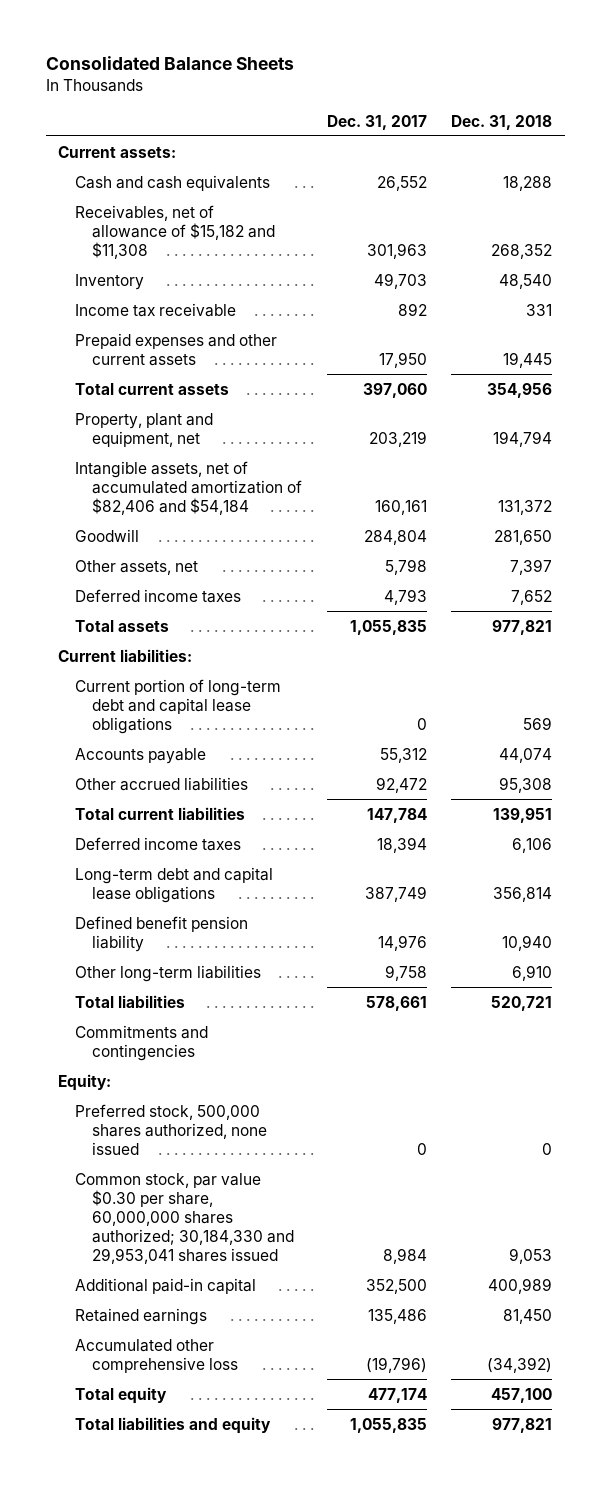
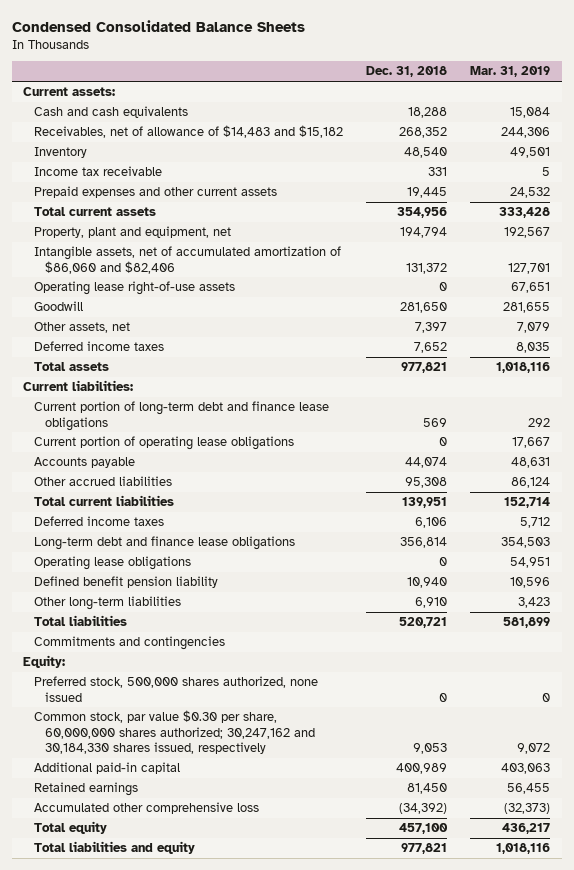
[45,55,294,70] Consolidated Balance Sheets -> [11,19,305,32] Condensed Consolidated Balance Sheets
[326,114,427,130] Dec. 31, 2017 -> none
none -> [470,66,551,78] Mar. 31, 2019
[75,204,275,259] Receivables, net of allowance of $15,182 and $11,308 -> [34,125,344,139] Receivables, net of allowance of $14,483 and $15,182
[75,460,302,515] Intangible assets, net of accumulated amortization of $82,406 and $54,184 -> [34,246,342,274] Intangible assets, net of accumulated amortization of $86,060 and $82,406
none -> [34,281,236,296] Operating lease right-of-use assets
[75,678,282,734] Current portion of long-term debt and capital lease obligations -> [34,401,330,431] Current portion of long-term debt and finance lease obligations
none -> [34,436,295,451] Current portion of operating lease obligations
[75,866,274,903] Long-term debt and capital lease obligations -> [34,536,296,551] Long-term debt and finance lease obligations
none -> [34,556,192,571] Operating lease obligations
[75,1172,294,1264] Common stock, par value $0.30 per share, 60,000,000 shares authorized; 30,184,330 and 29,953,041 shares issued -> [34,710,316,755] Common stock, par value $0.30 per share, 60,000,000 shares authorized; 30,247,162 and 30,184,330 shares issued, respectively

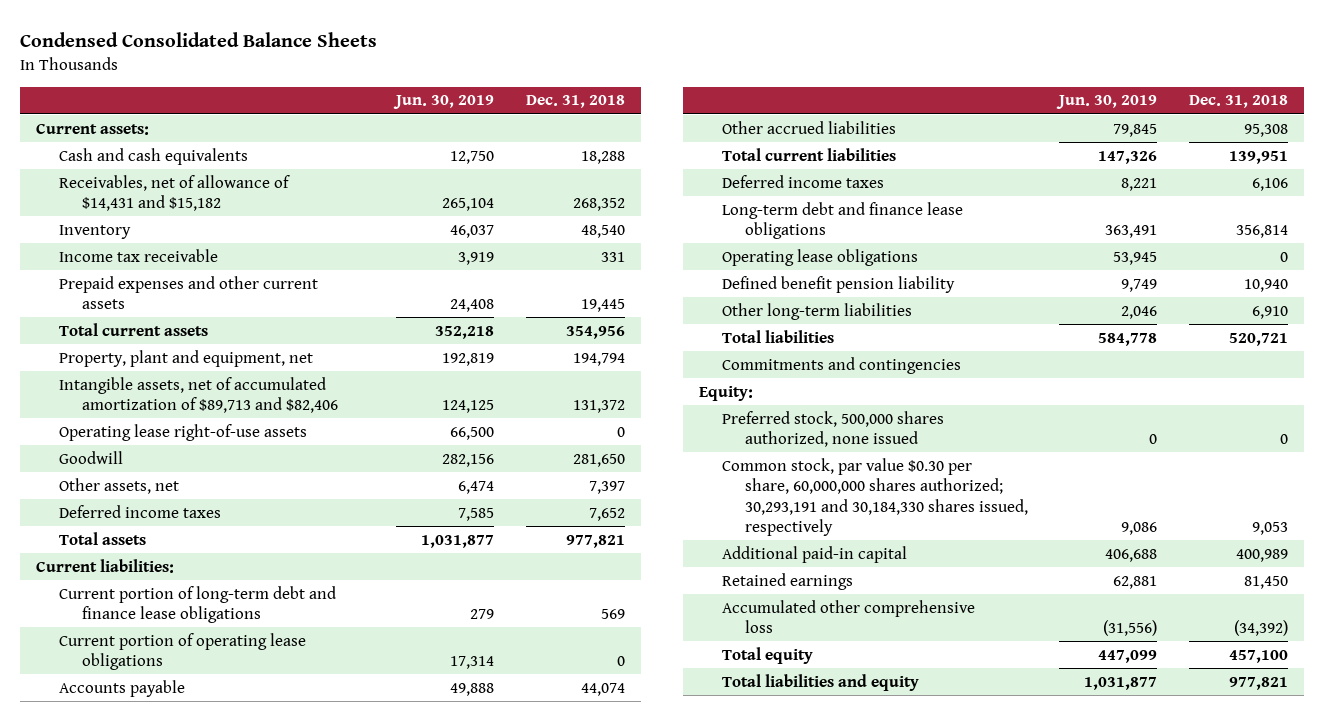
[470,66,551,78] Mar. 31, 2019 -> none
none -> [393,95,495,110] Jun. 30, 2019
[34,125,344,139] Receivables, net of allowance of $14,483 and $15,182 -> [58,174,290,212] Receivables, net of allowance of $14,431 and $15,182
[34,246,342,274] Intangible assets, net of accumulated amortization of $86,060 and $82,406 -> [58,376,338,414] Intangible assets, net of accumulated amortization of $89,713 and $82,406
[34,710,316,755] Common stock, par value $0.30 per share, 60,000,000 shares authorized; 30,247,162 and 30,184,330 shares issued, respectively -> [721,457,1028,536] Common stock, par value $0.30 per share, 60,000,000 shares authorized; 30,293,191 and 30,184,330 shares issued, respectively

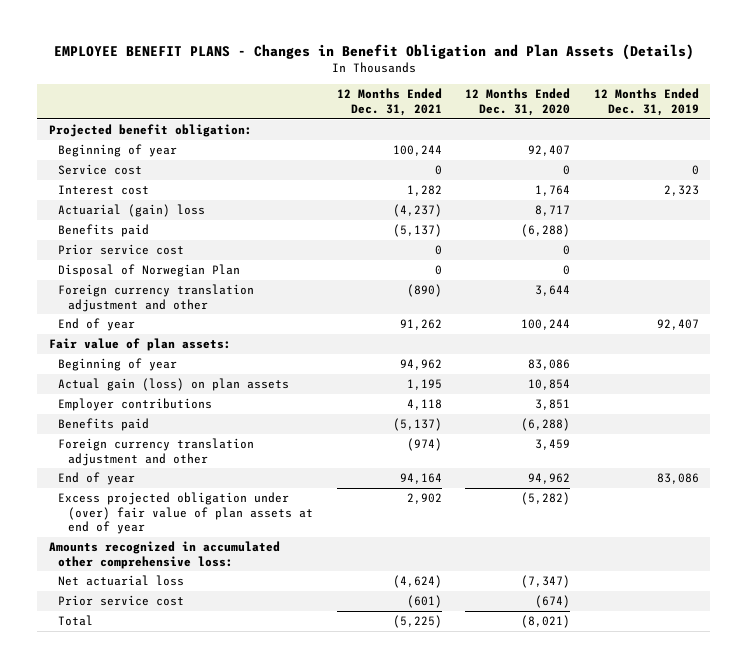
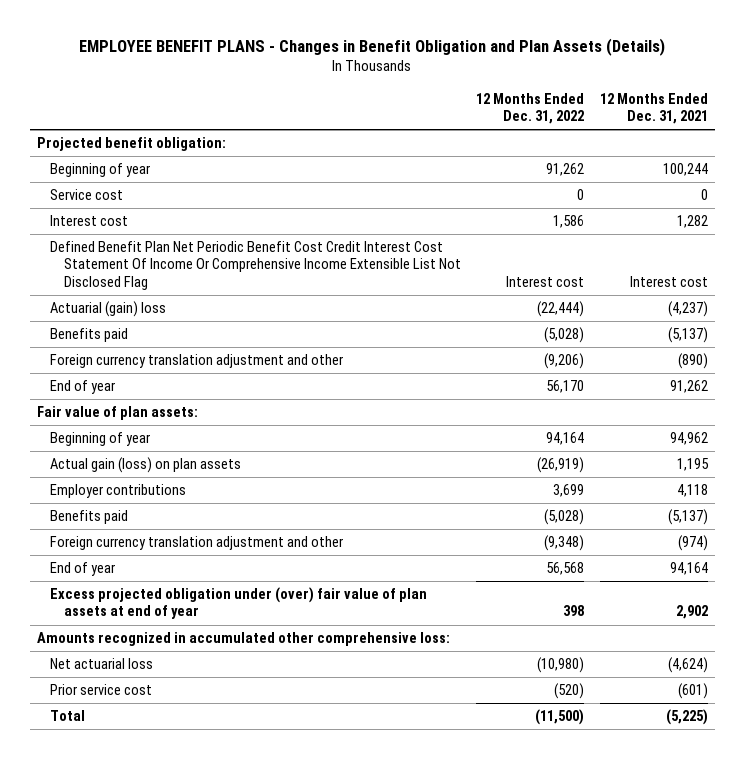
[465,88,571,116] 12 Months Ended Dec. 31, 2020 -> none
[593,88,699,116] 12 Months Ended Dec. 31, 2019 -> none
none -> [476,92,585,124] 12 Months Ended Dec. 31, 2022
none -> [50,241,461,290] Defined Benefit Plan Net Periodic Benefit Cost Credit Interest Cost Statement Of Income Or Comprehensive Income Extensible List Not Disclosed Flag
[58,244,185,256] Prior service cost -> none
[58,264,241,278] Disposal of Norwegian Plan -> none

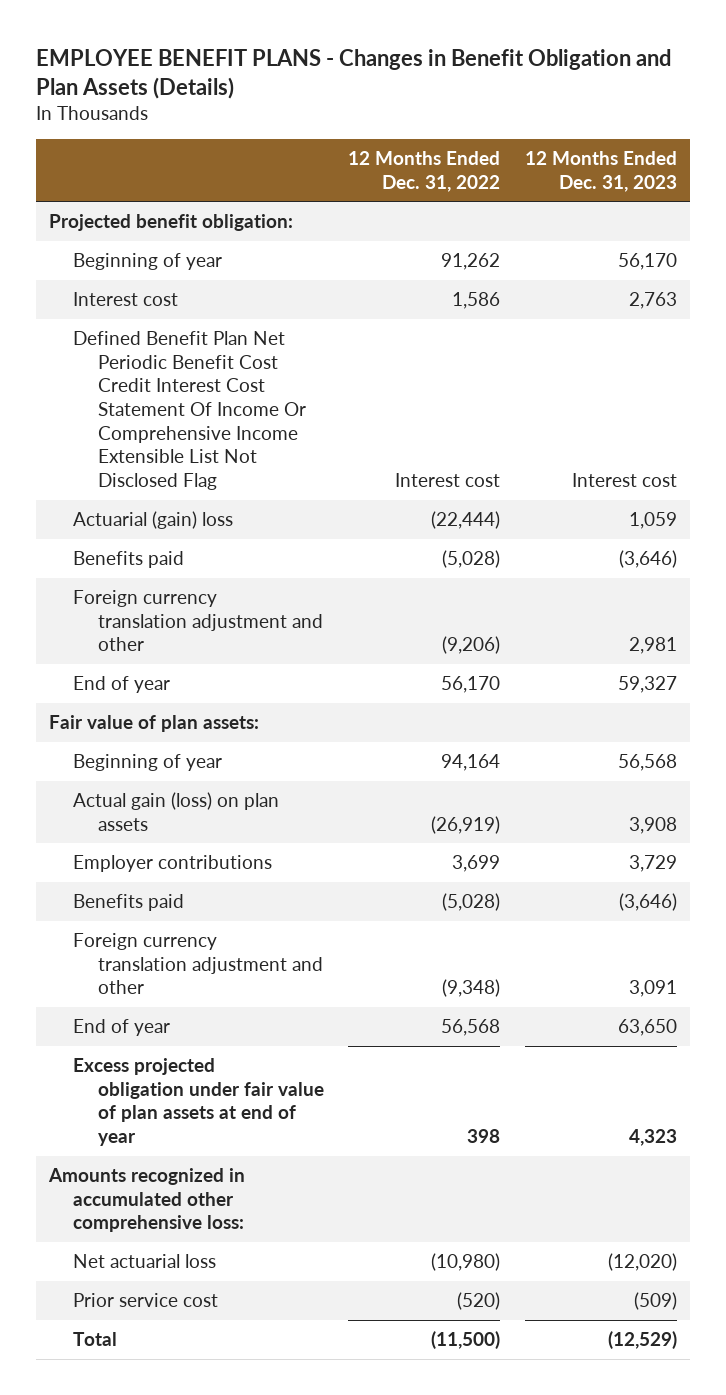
[599,92,708,124] 12 Months Ended Dec. 31, 2021 -> none
none -> [525,150,678,192] 12 Months Ended Dec. 31, 2023
[50,189,124,201] Service cost -> none
[50,587,428,620] Excess projected obligation under (over) fair value of plan assets at end of year -> [73,1058,324,1147] Excess projected obligation under fair value of plan assets at end of year

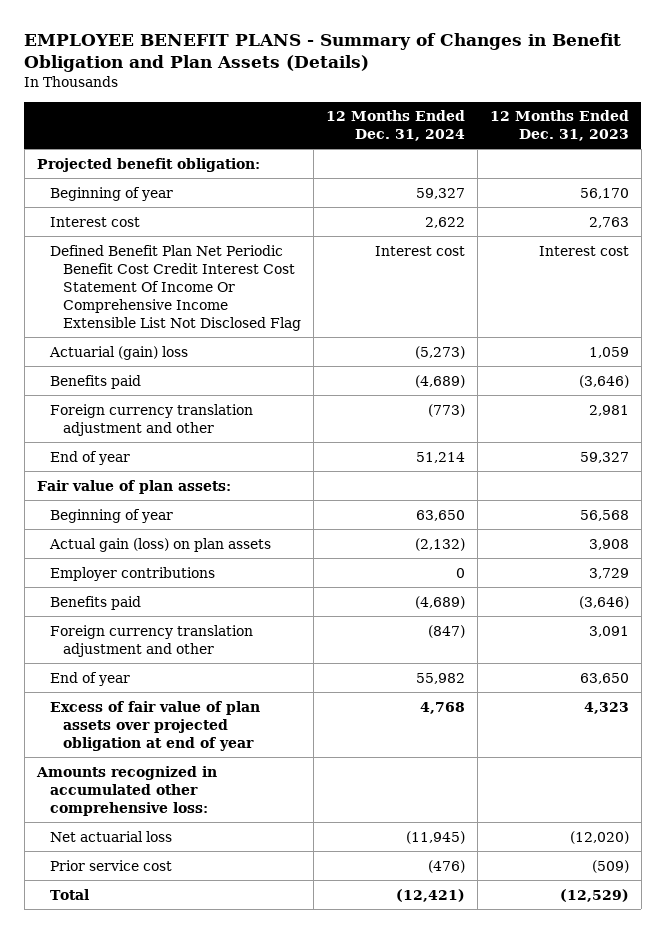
[36,48,672,99] EMPLOYEE BENEFIT PLANS - Changes in Benefit Obligation and Plan Assets (Details) -> [24,33,622,73] EMPLOYEE BENEFIT PLANS - Summary of Changes in Benefit Obligation and Plan Assets (Details)
[348,150,501,192] 12 Months Ended Dec. 31, 2022 -> none
none -> [325,110,465,142] 12 Months Ended Dec. 31, 2024
[73,1058,324,1147] Excess projected obligation under fair value of plan assets at end of year -> [49,700,260,751] Excess of fair value of plan assets over projected obligation at end of year

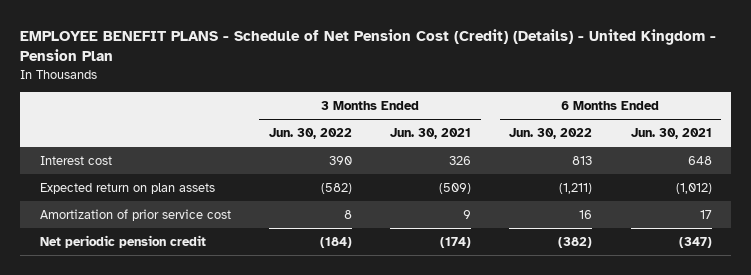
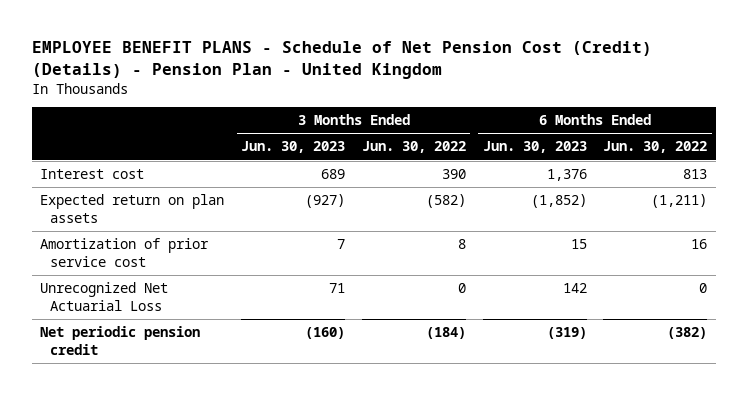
[20,28,717,62] EMPLOYEE BENEFIT PLANS - Schedule of Net Pension Cost (Credit) (Details) - United Kingdom - Pension Plan -> [32,41,653,79] EMPLOYEE BENEFIT PLANS - Schedule of Net Pension Cost (Credit) (Details) - Pension Plan - United Kingdom
[390,128,472,140] Jun. 30, 2021 -> none
[630,128,712,140] Jun. 30, 2021 -> none
none -> [241,141,346,154] Jun. 30, 2023
none -> [482,141,587,154] Jun. 30, 2023
none -> [40,282,169,311] Unrecognized Net Actuarial Loss

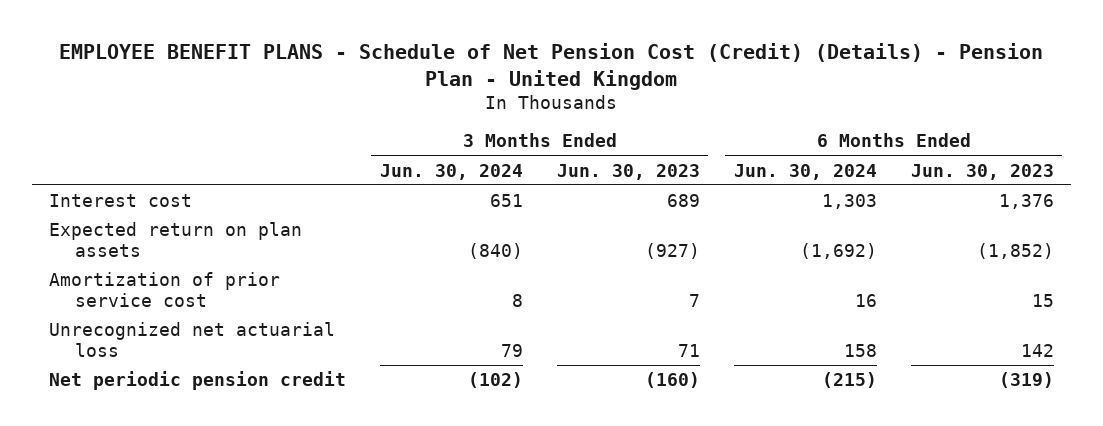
[361,141,466,154] Jun. 30, 2022 -> none
[603,141,708,154] Jun. 30, 2022 -> none
none -> [379,163,523,180] Jun. 30, 2024
none -> [733,163,877,180] Jun. 30, 2024
[40,282,169,311] Unrecognized Net Actuarial Loss -> [48,321,335,358] Unrecognized net actuarial loss

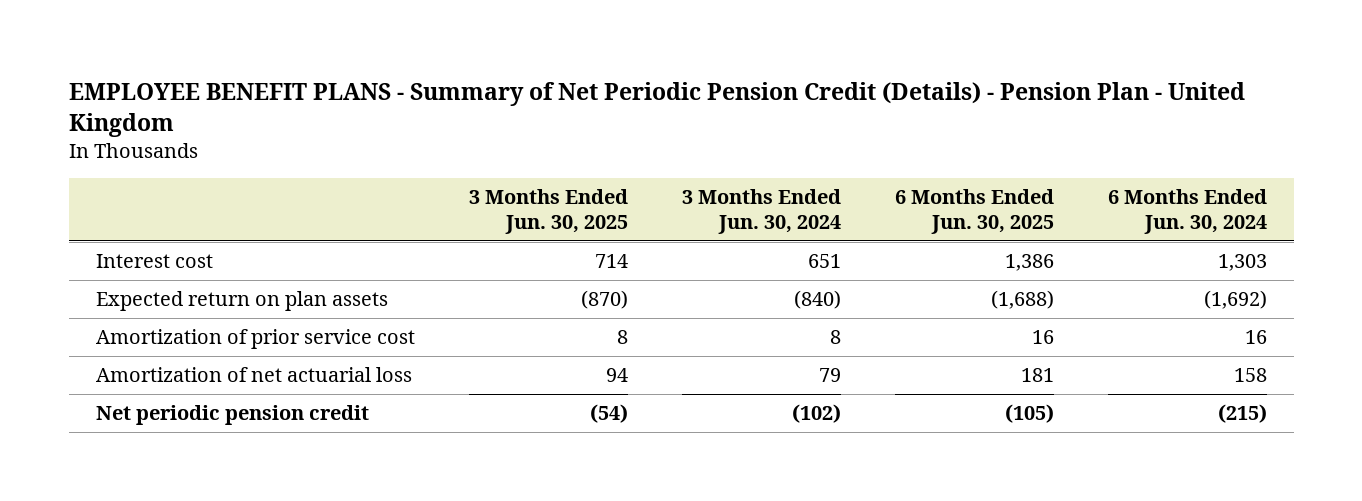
[59,42,1044,90] EMPLOYEE BENEFIT PLANS - Schedule of Net Pension Cost (Credit) (Details) - Pension Plan - United Kingdom -> [68,81,1245,138] EMPLOYEE BENEFIT PLANS - Summary of Net Periodic Pension Credit (Details) - Pension Plan - United Kingdom
[556,163,700,180] Jun. 30, 2023 -> none
[910,163,1054,180] Jun. 30, 2023 -> none
none -> [468,189,628,234] 3 Months Ended Jun. 30, 2025
none -> [894,189,1054,234] 6 Months Ended Jun. 30, 2025
[48,321,335,358] Unrecognized net actuarial loss -> [95,367,412,383] Amortization of net actuarial loss

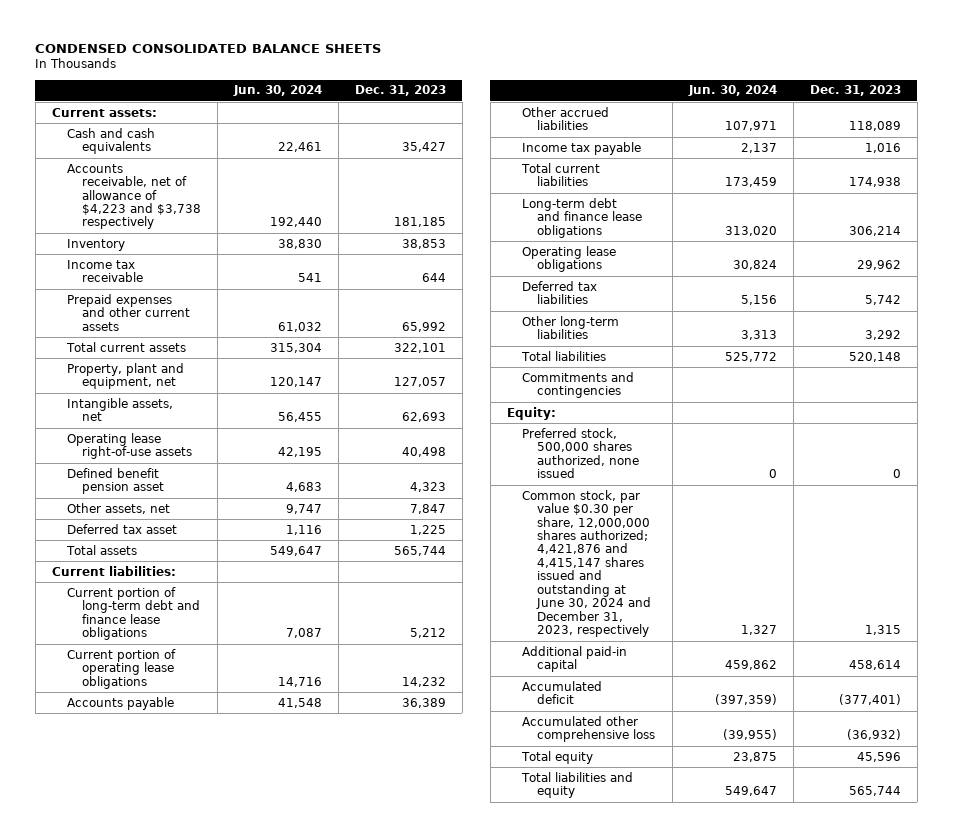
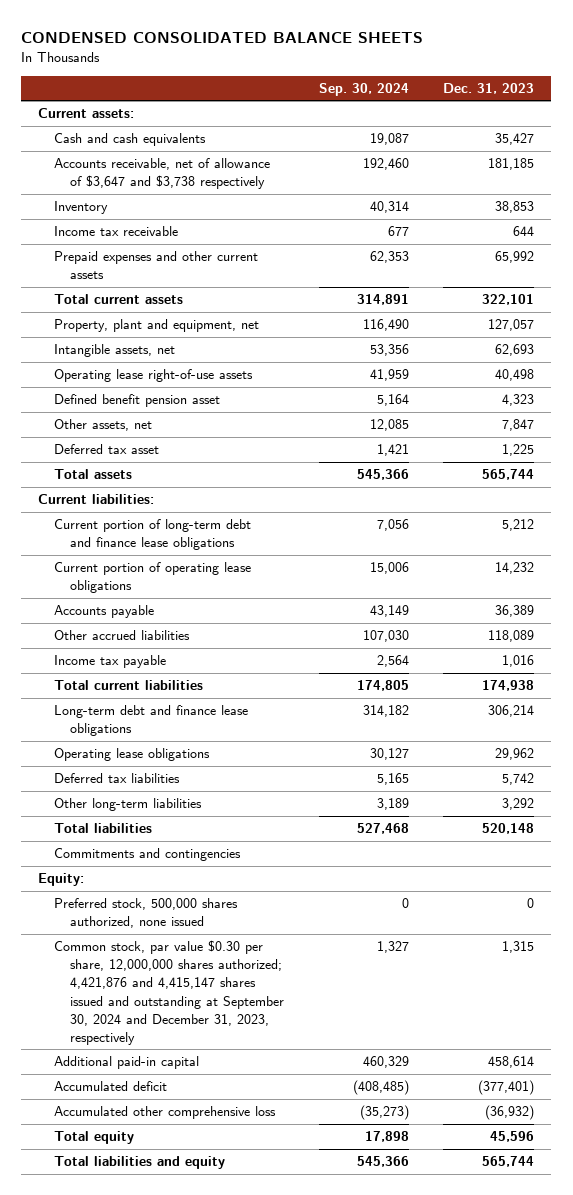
[232,85,322,97] Jun. 30, 2024 -> none
none -> [318,83,409,97] Sep. 30, 2024
[67,163,202,230] Accounts receivable, net of allowance of $4,223 and $3,738 respectively -> [54,158,271,190] Accounts receivable, net of allowance of $3,647 and $3,738 respectively
[521,489,652,638] Common stock, par value $0.30 per share, 12,000,000 shares authorized; 4,421,876 and 4,415,147 shares issued and outstanding at June 30, 2024 and December 31, 2023, respectively -> [54,940,285,1045] Common stock, par value $0.30 per share, 12,000,000 shares authorized; 4,421,876 and 4,415,147 shares issued and outstanding at September 30, 2024 and December 31, 2023, respectively

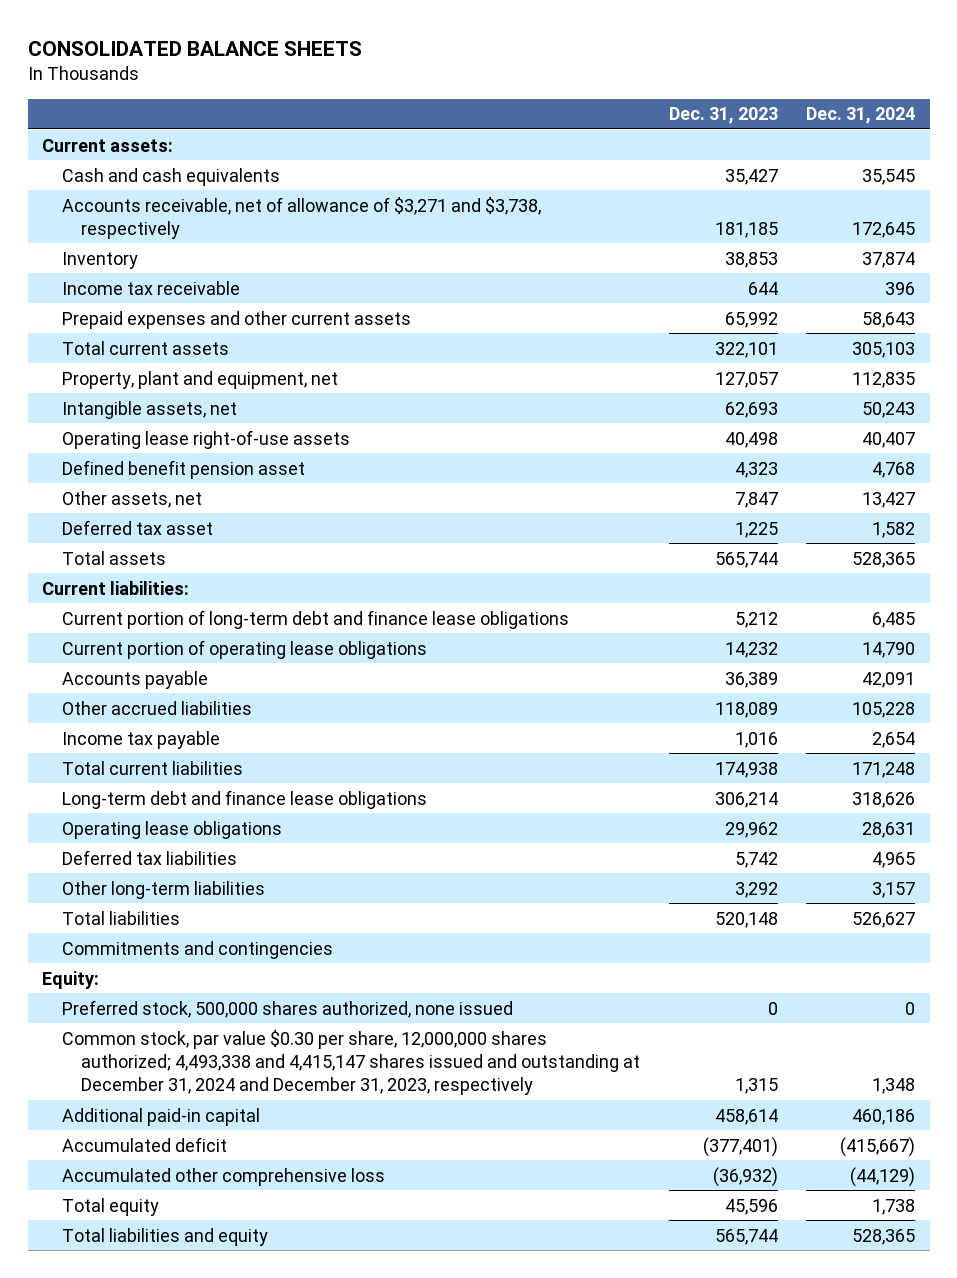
[21,31,424,43] CONDENSED CONSOLIDATED BALANCE SHEETS -> [27,41,362,57] CONSOLIDATED BALANCE SHEETS
[318,83,409,97] Sep. 30, 2024 -> none
none -> [806,107,916,125] Dec. 31, 2024
[54,158,271,190] Accounts receivable, net of allowance of $3,647 and $3,738 respectively -> [61,196,541,239] Accounts receivable, net of allowance of $3,271 and $3,738, respectively
[54,940,285,1045] Common stock, par value $0.30 per share, 12,000,000 shares authorized; 4,421,876 and 4,415,147 shares issued and outstanding at September 30, 2024 and December 31, 2023, respectively -> [61,1029,641,1096] Common stock, par value $0.30 per share, 12,000,000 shares authorized; 4,493,338 and 4,415,147 shares issued and outstanding at December 31, 2024 and December 31, 2023, respectively

